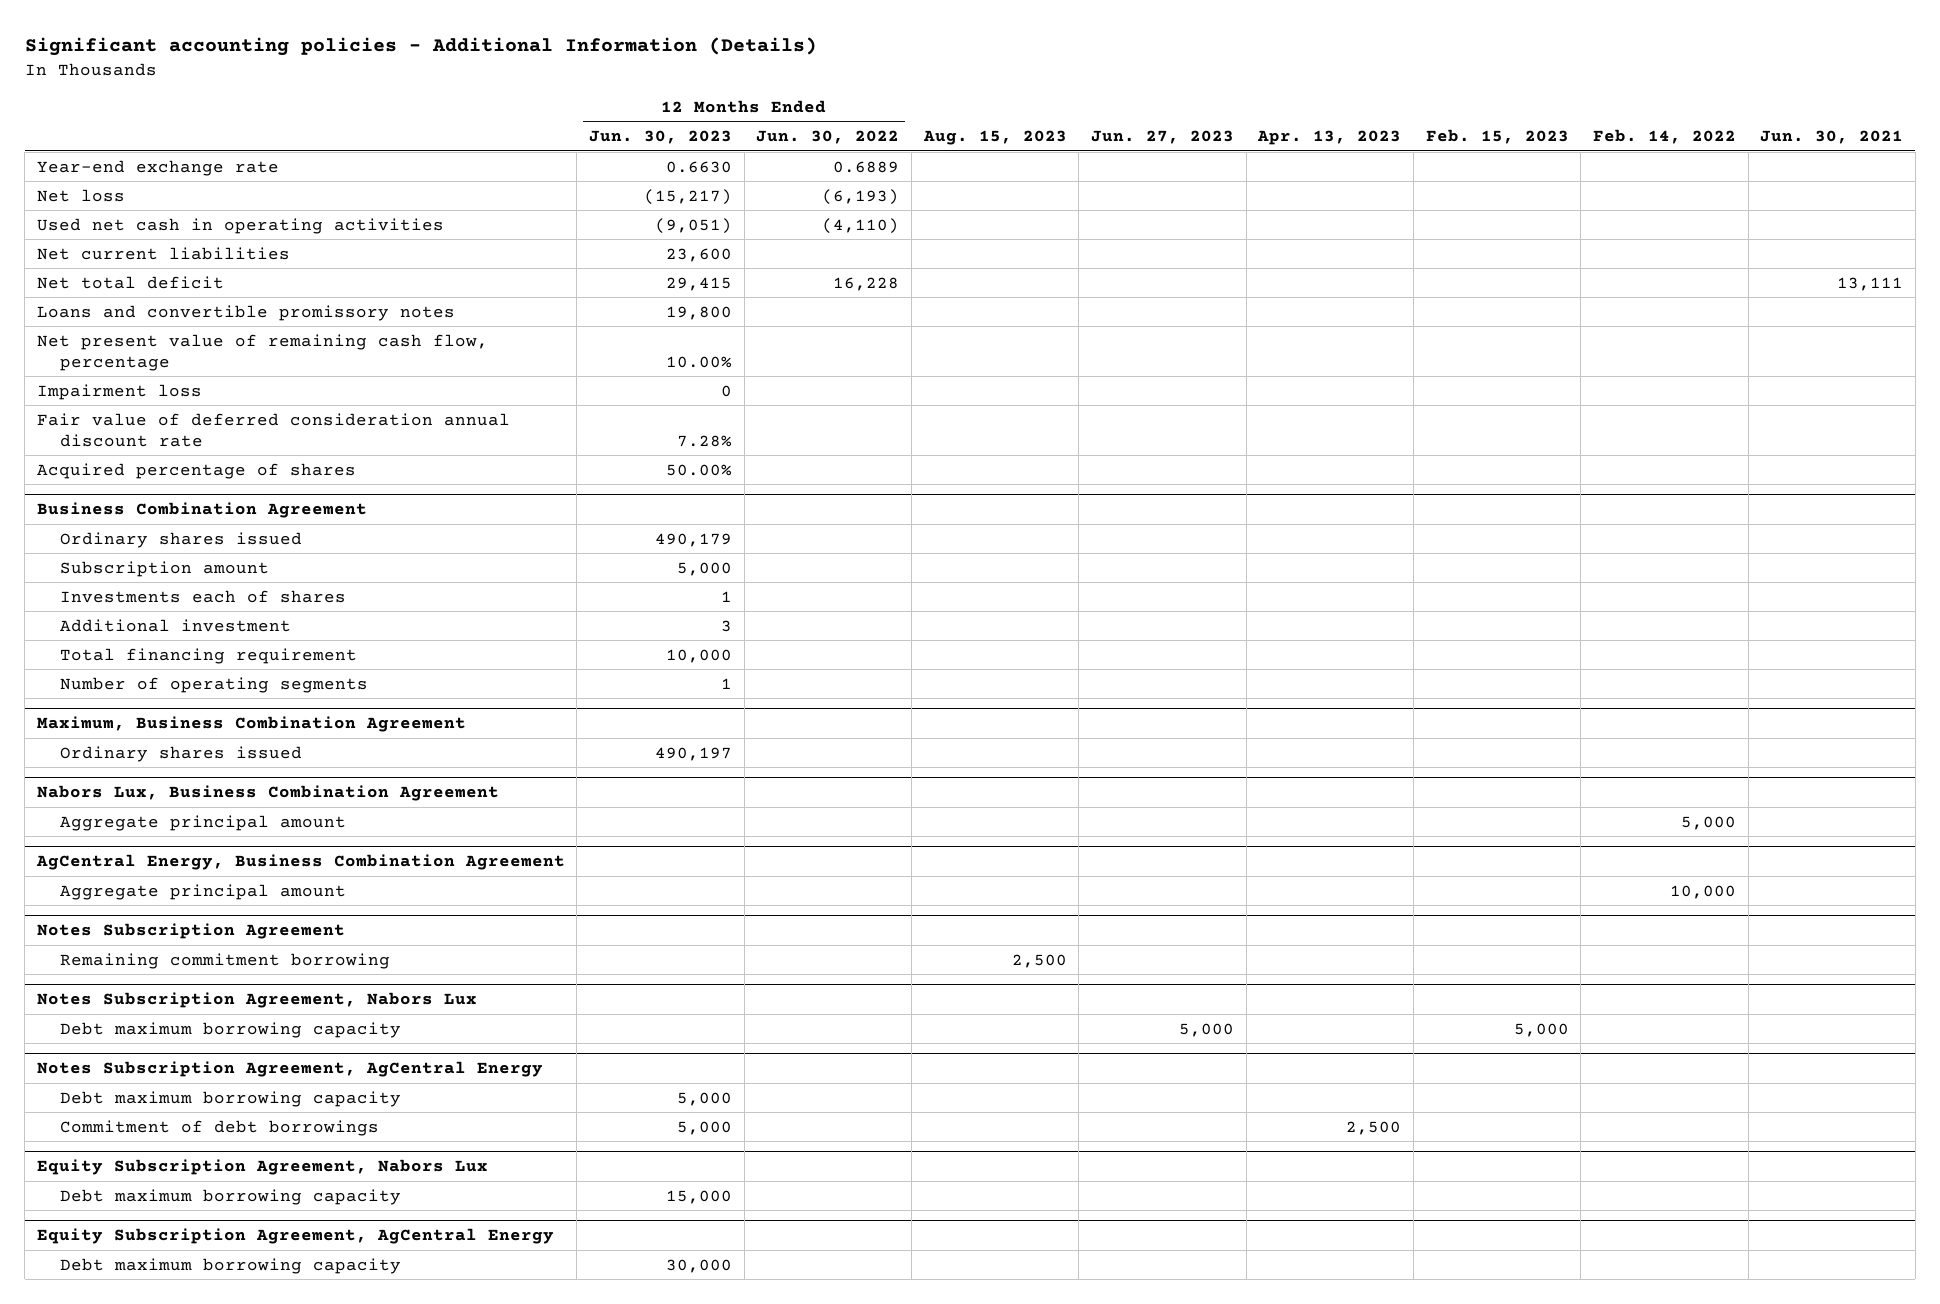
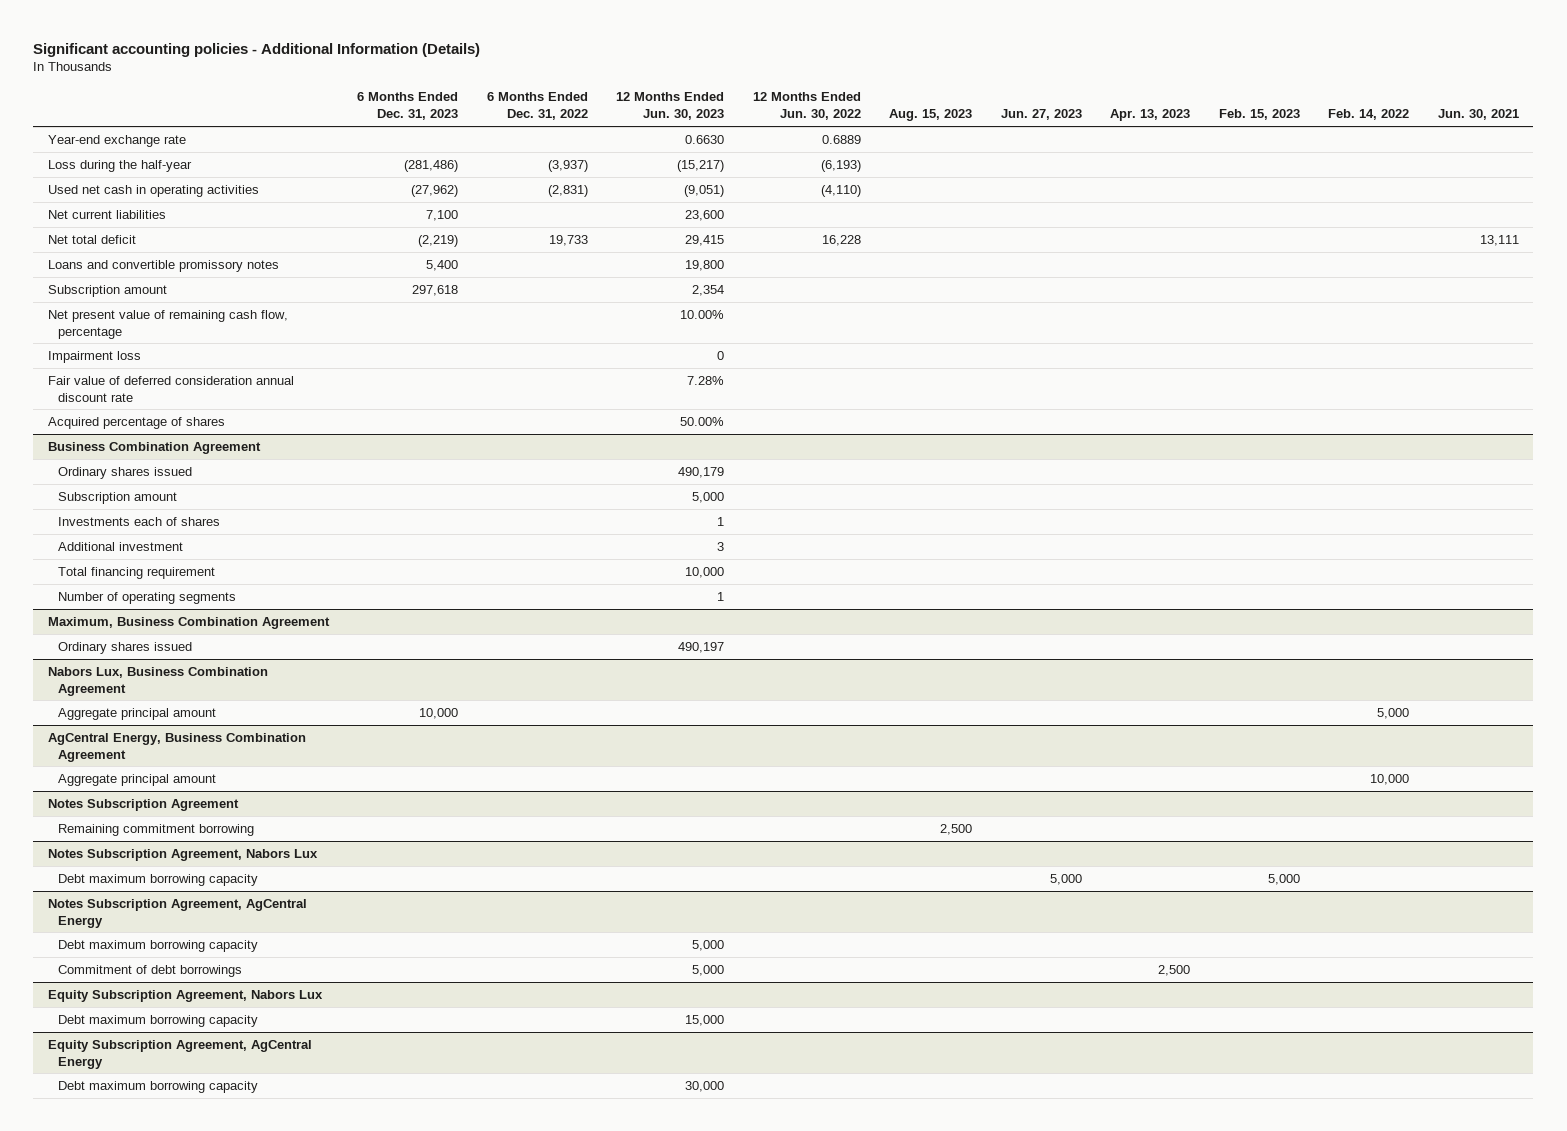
none -> [357,92,459,121] 6 Months Ended Dec. 31, 2023
none -> [486,92,588,121] 6 Months Ended Dec. 31, 2022
[36,188,125,202] Net loss -> [47,159,192,172] Loss during the half-year
none -> [47,284,167,297] Subscription amount

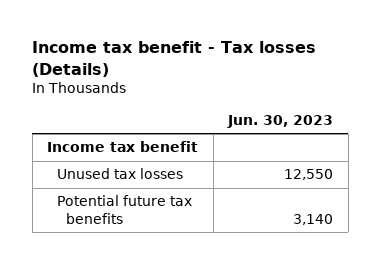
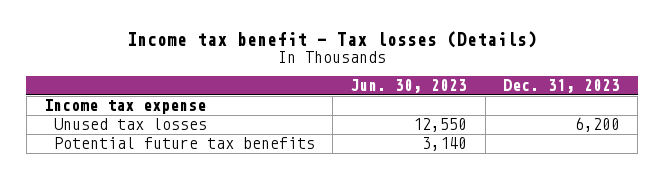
none -> [502,79,620,94] Dec. 31, 2023
[47,141,199,153] Income tax benefit -> [44,99,207,115] Income tax expense

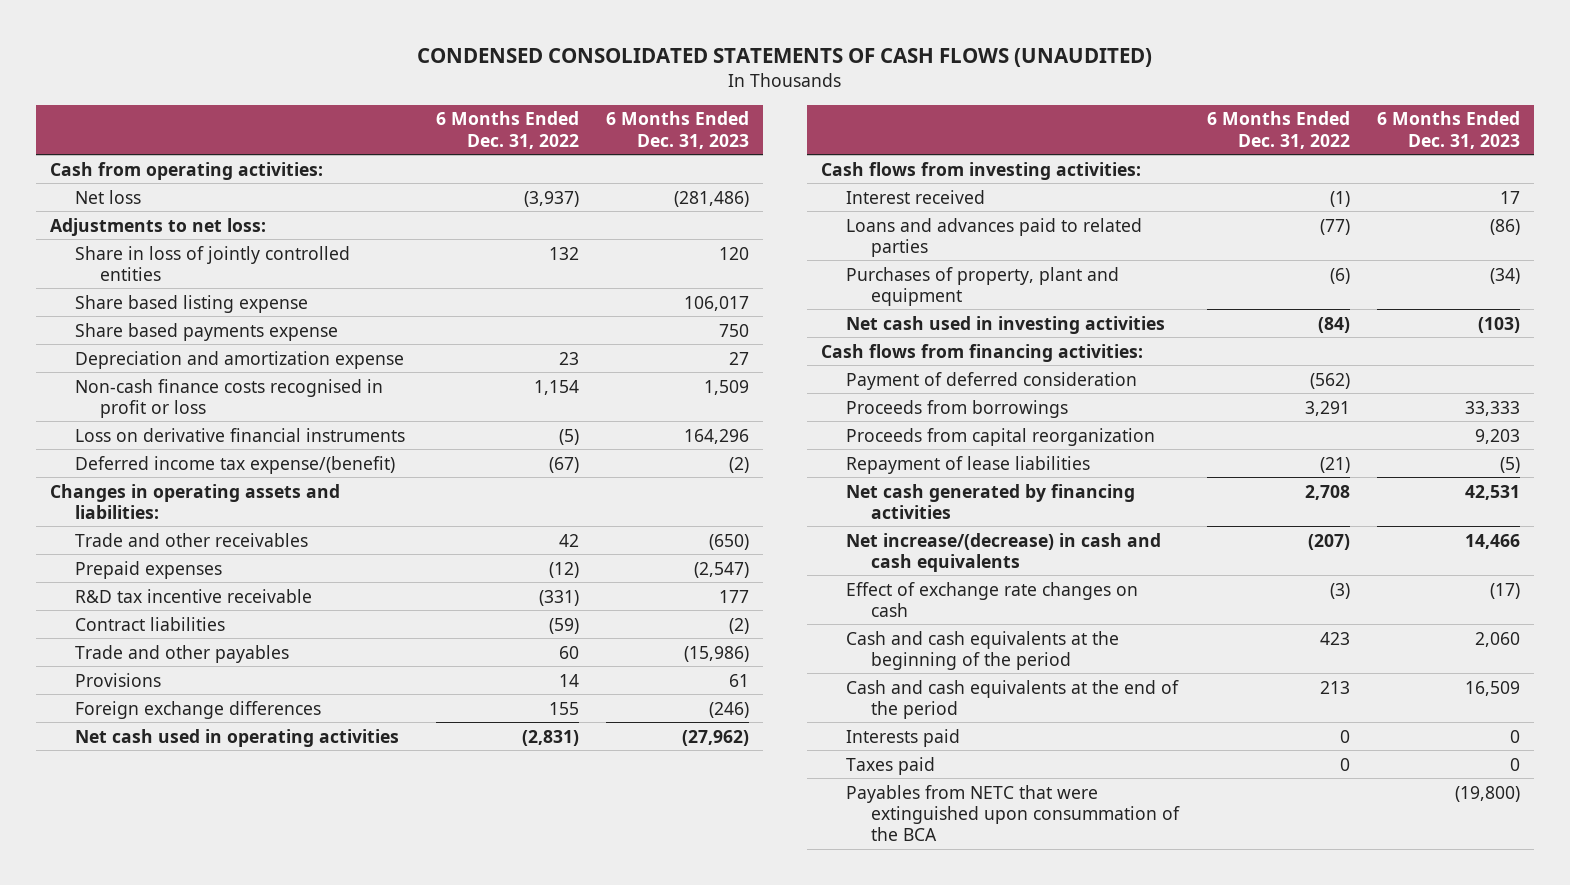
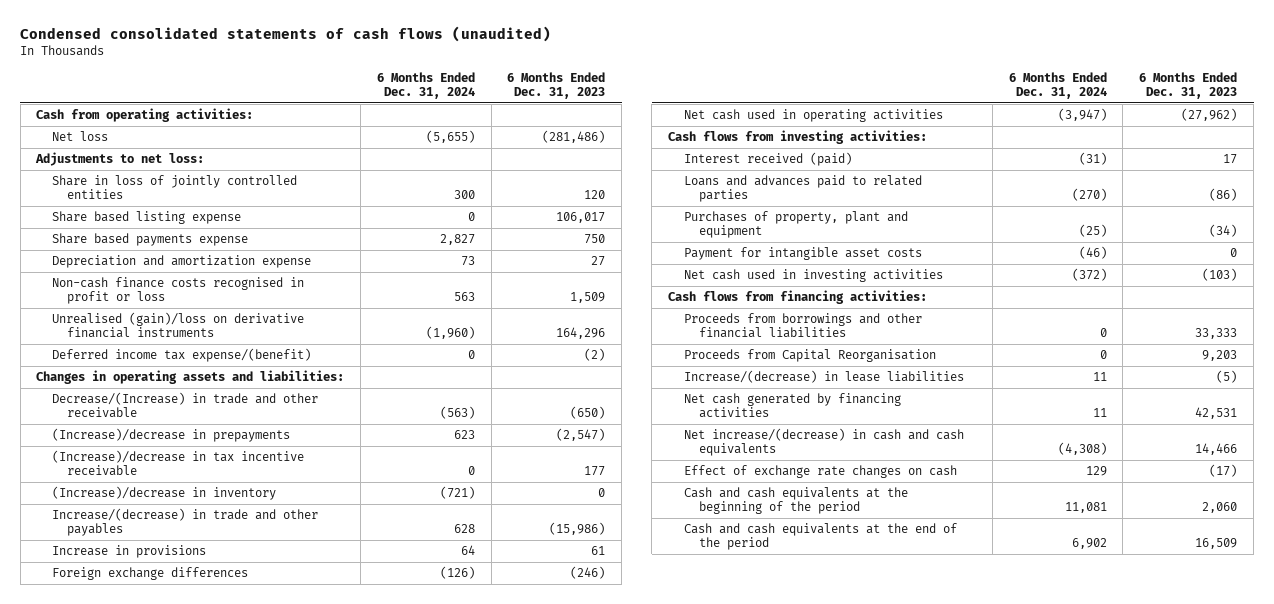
[417,48,1153,68] CONDENSED CONSOLIDATED STATEMENTS OF CASH FLOWS (UNAUDITED) -> [20,25,552,42] Condensed consolidated statements of cash flows (unaudited)
[435,111,579,149] 6 Months Ended Dec. 31, 2022 -> none
none -> [376,72,475,100] 6 Months Ended Dec. 31, 2024
[74,427,405,442] Loss on derivative financial instruments -> [51,312,304,339] Unrealised (gain)/loss on derivative financial instruments
[74,616,225,631] Contract liabilities -> none
[74,532,308,547] Trade and other receivables -> [51,392,318,419] Decrease/(Increase) in trade and other receivable
[74,560,222,579] Prepaid expenses -> [51,428,290,443] (Increase)/decrease in prepayments
[74,588,312,603] R&D tax incentive receivable -> [51,450,304,477] (Increase)/decrease in tax incentive receivable
none -> [51,486,276,501] (Increase)/decrease in inventory
[74,644,289,663] Trade and other payables -> [51,508,318,537] Increase/(decrease) in trade and other payables
[74,672,161,687] Provisions -> [51,545,206,559] Increase in provisions
[846,189,986,204] Interest received -> [683,152,852,167] Interest received (paid)
none -> [683,247,922,261] Payment for intangible asset costs
[846,371,1138,390] Payment of deferred consideration -> none
[846,455,1091,474] Repayment of lease liabilities -> none
[846,399,1069,418] Proceeds from borrowings -> [683,313,922,339] Proceeds from borrowings and other financial liabilities
[846,427,1156,446] Proceeds from capital reorganization -> [683,349,936,363] Proceeds from Capital Reorganisation
none -> [683,370,964,384] Increase/(decrease) in lease liabilities
[846,728,961,747] Interests paid -> none
[846,756,936,775] Taxes paid -> none
[846,784,1181,841] Payables from NETC that were extinguished upon consummation of the BCA -> none

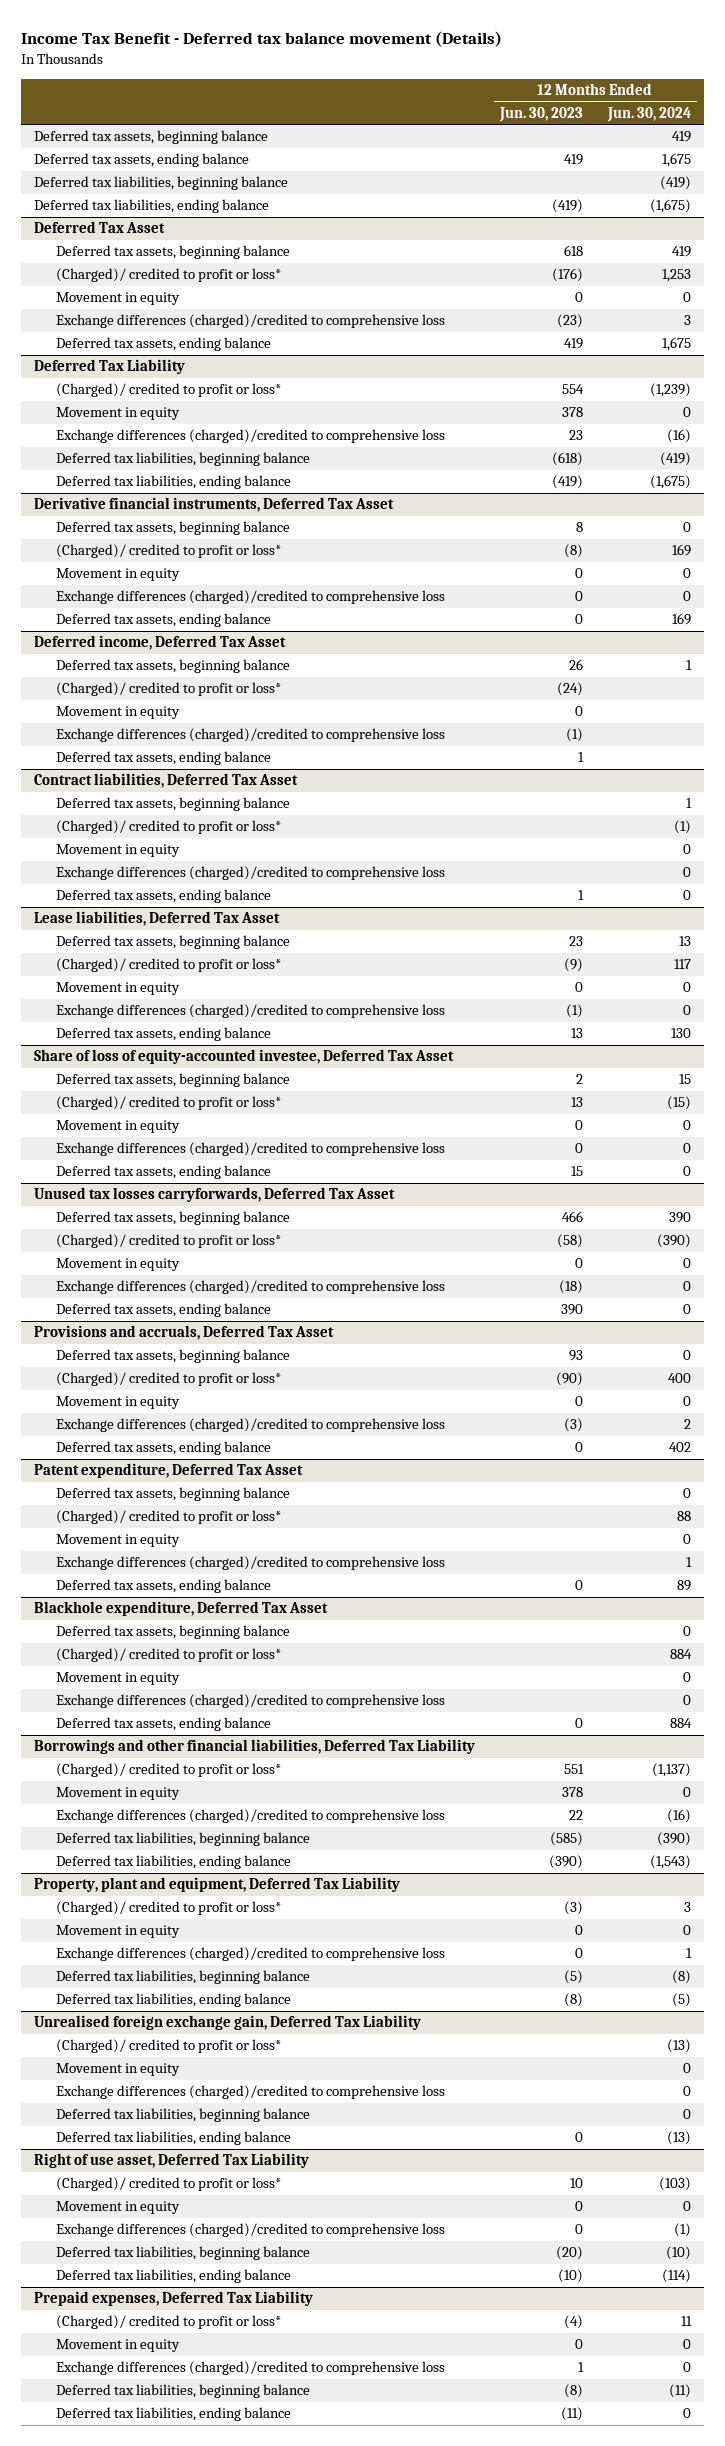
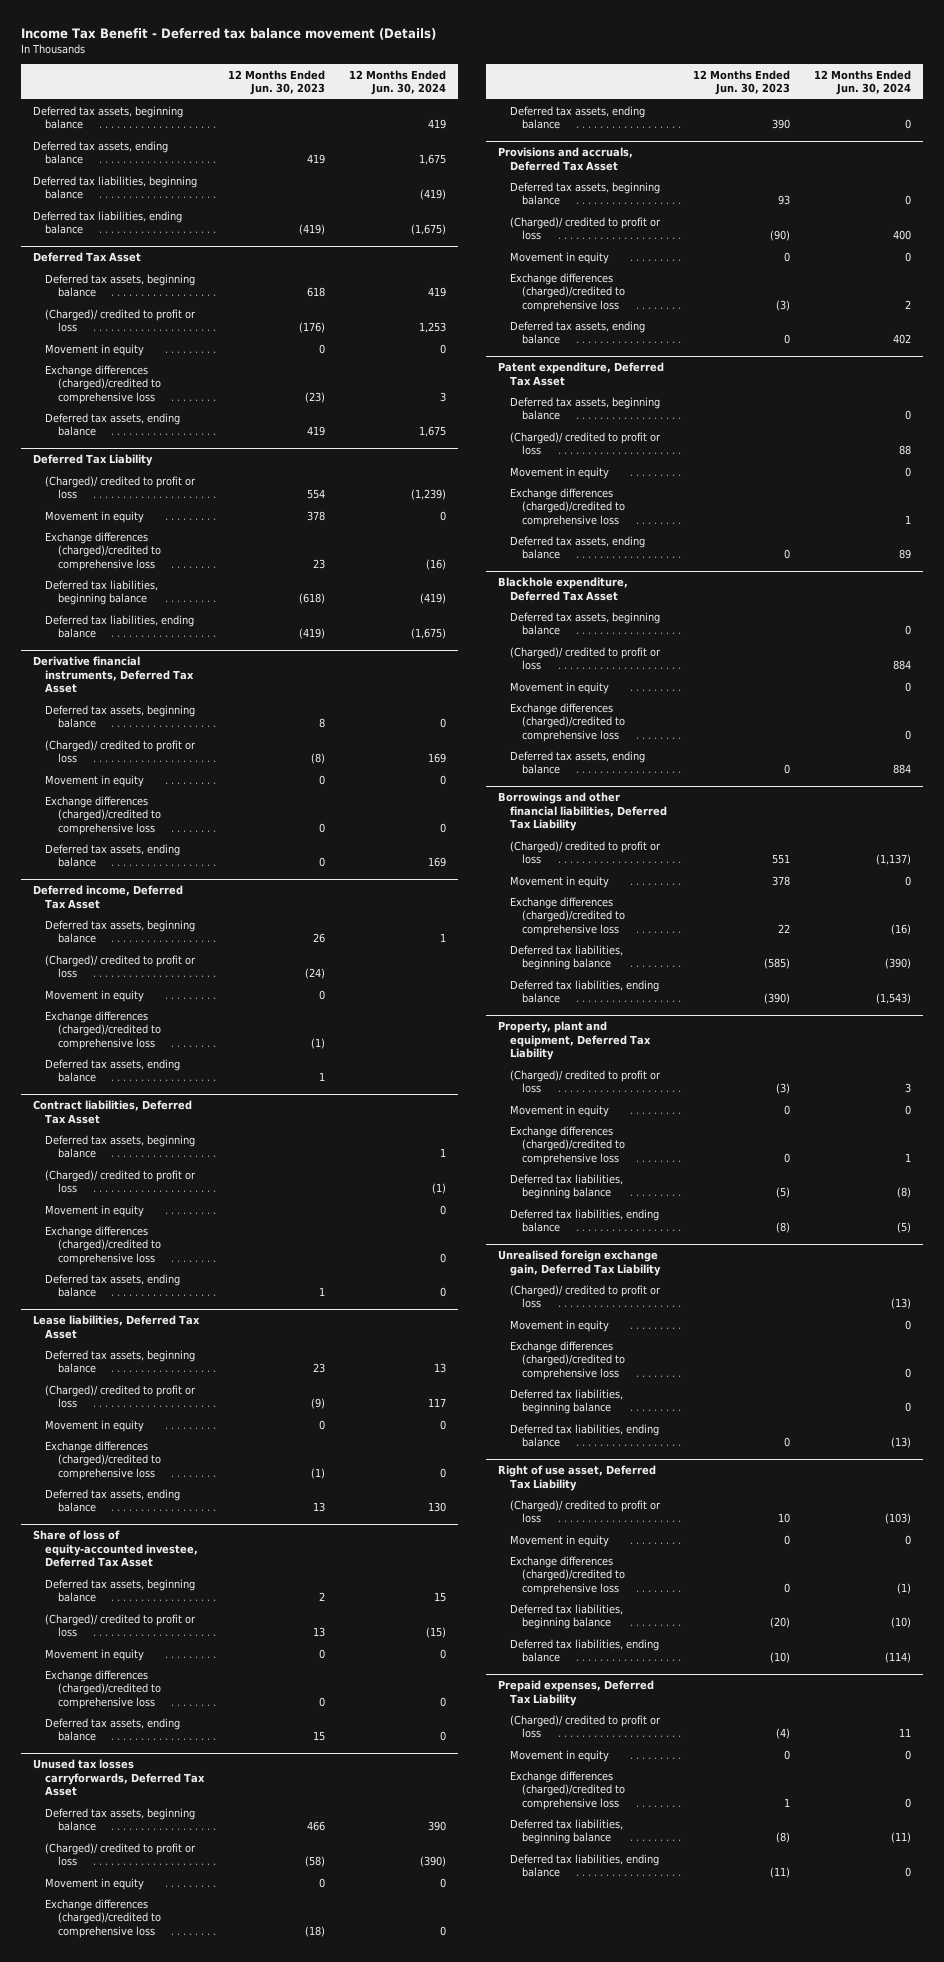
[56,268,282,283] (Charged)/ credited to profit or loss* -> [45,308,197,333] (Charged)/ credited to profit or loss
[56,383,282,398] (Charged)/ credited to profit or loss* -> [45,475,197,500] (Charged)/ credited to profit or loss
[56,544,282,559] (Charged)/ credited to profit or loss* -> [45,739,197,764] (Charged)/ credited to profit or loss
[56,682,282,697] (Charged)/ credited to profit or loss* -> [45,954,197,979] (Charged)/ credited to profit or loss
[56,820,282,835] (Charged)/ credited to profit or loss* -> [45,1169,197,1194] (Charged)/ credited to profit or loss
[56,958,282,973] (Charged)/ credited to profit or loss* -> [45,1384,197,1409] (Charged)/ credited to profit or loss
[56,1096,282,1111] (Charged)/ credited to profit or loss* -> [45,1613,197,1638] (Charged)/ credited to profit or loss
[56,1234,282,1249] (Charged)/ credited to profit or loss* -> [45,1842,197,1867] (Charged)/ credited to profit or loss
[56,1372,282,1387] (Charged)/ credited to profit or loss* -> [509,216,661,241] (Charged)/ credited to profit or loss
[56,1510,282,1525] (Charged)/ credited to profit or loss* -> [509,431,661,456] (Charged)/ credited to profit or loss
[56,1648,282,1663] (Charged)/ credited to profit or loss* -> [509,646,661,671] (Charged)/ credited to profit or loss
[56,1763,282,1778] (Charged)/ credited to profit or loss* -> [509,840,661,865] (Charged)/ credited to profit or loss
[56,1901,282,1916] (Charged)/ credited to profit or loss* -> [509,1069,661,1094] (Charged)/ credited to profit or loss
[56,2039,282,2054] (Charged)/ credited to profit or loss* -> [509,1284,661,1309] (Charged)/ credited to profit or loss
[56,2177,282,2192] (Charged)/ credited to profit or loss* -> [509,1499,661,1524] (Charged)/ credited to profit or loss
[56,2315,282,2330] (Charged)/ credited to profit or loss* -> [509,1714,661,1739] (Charged)/ credited to profit or loss

